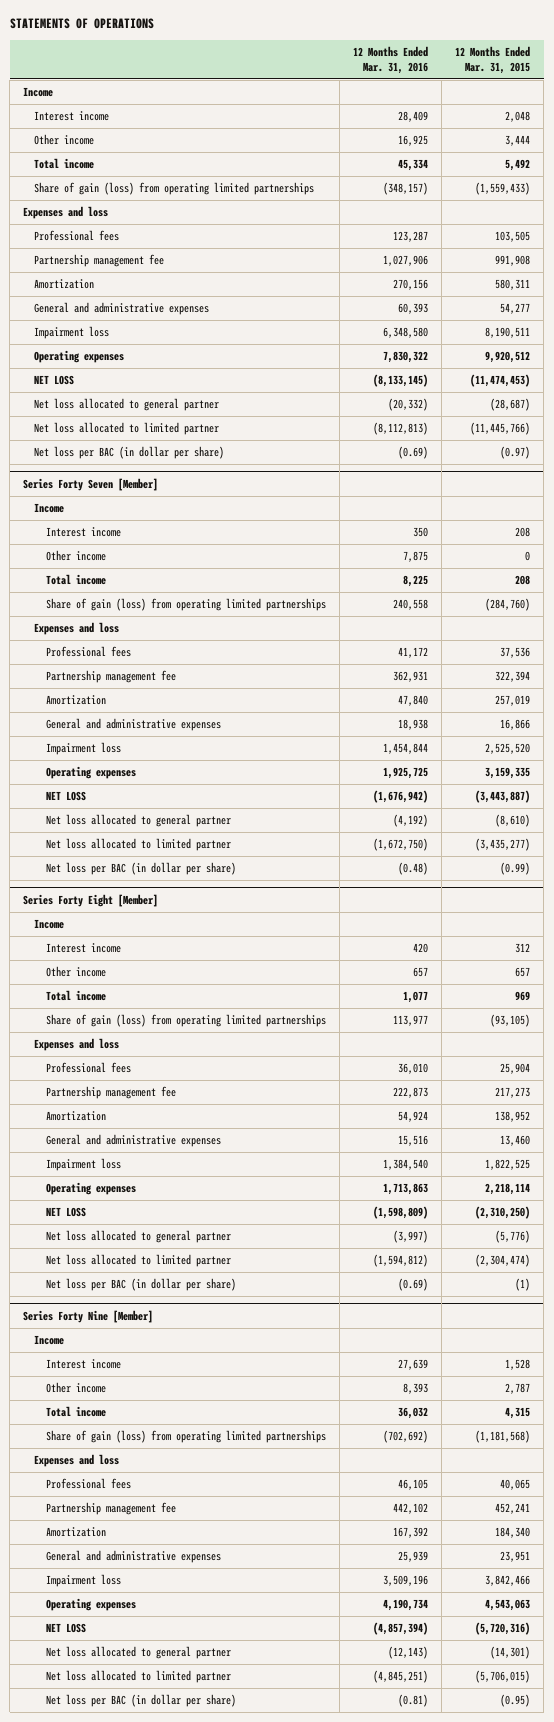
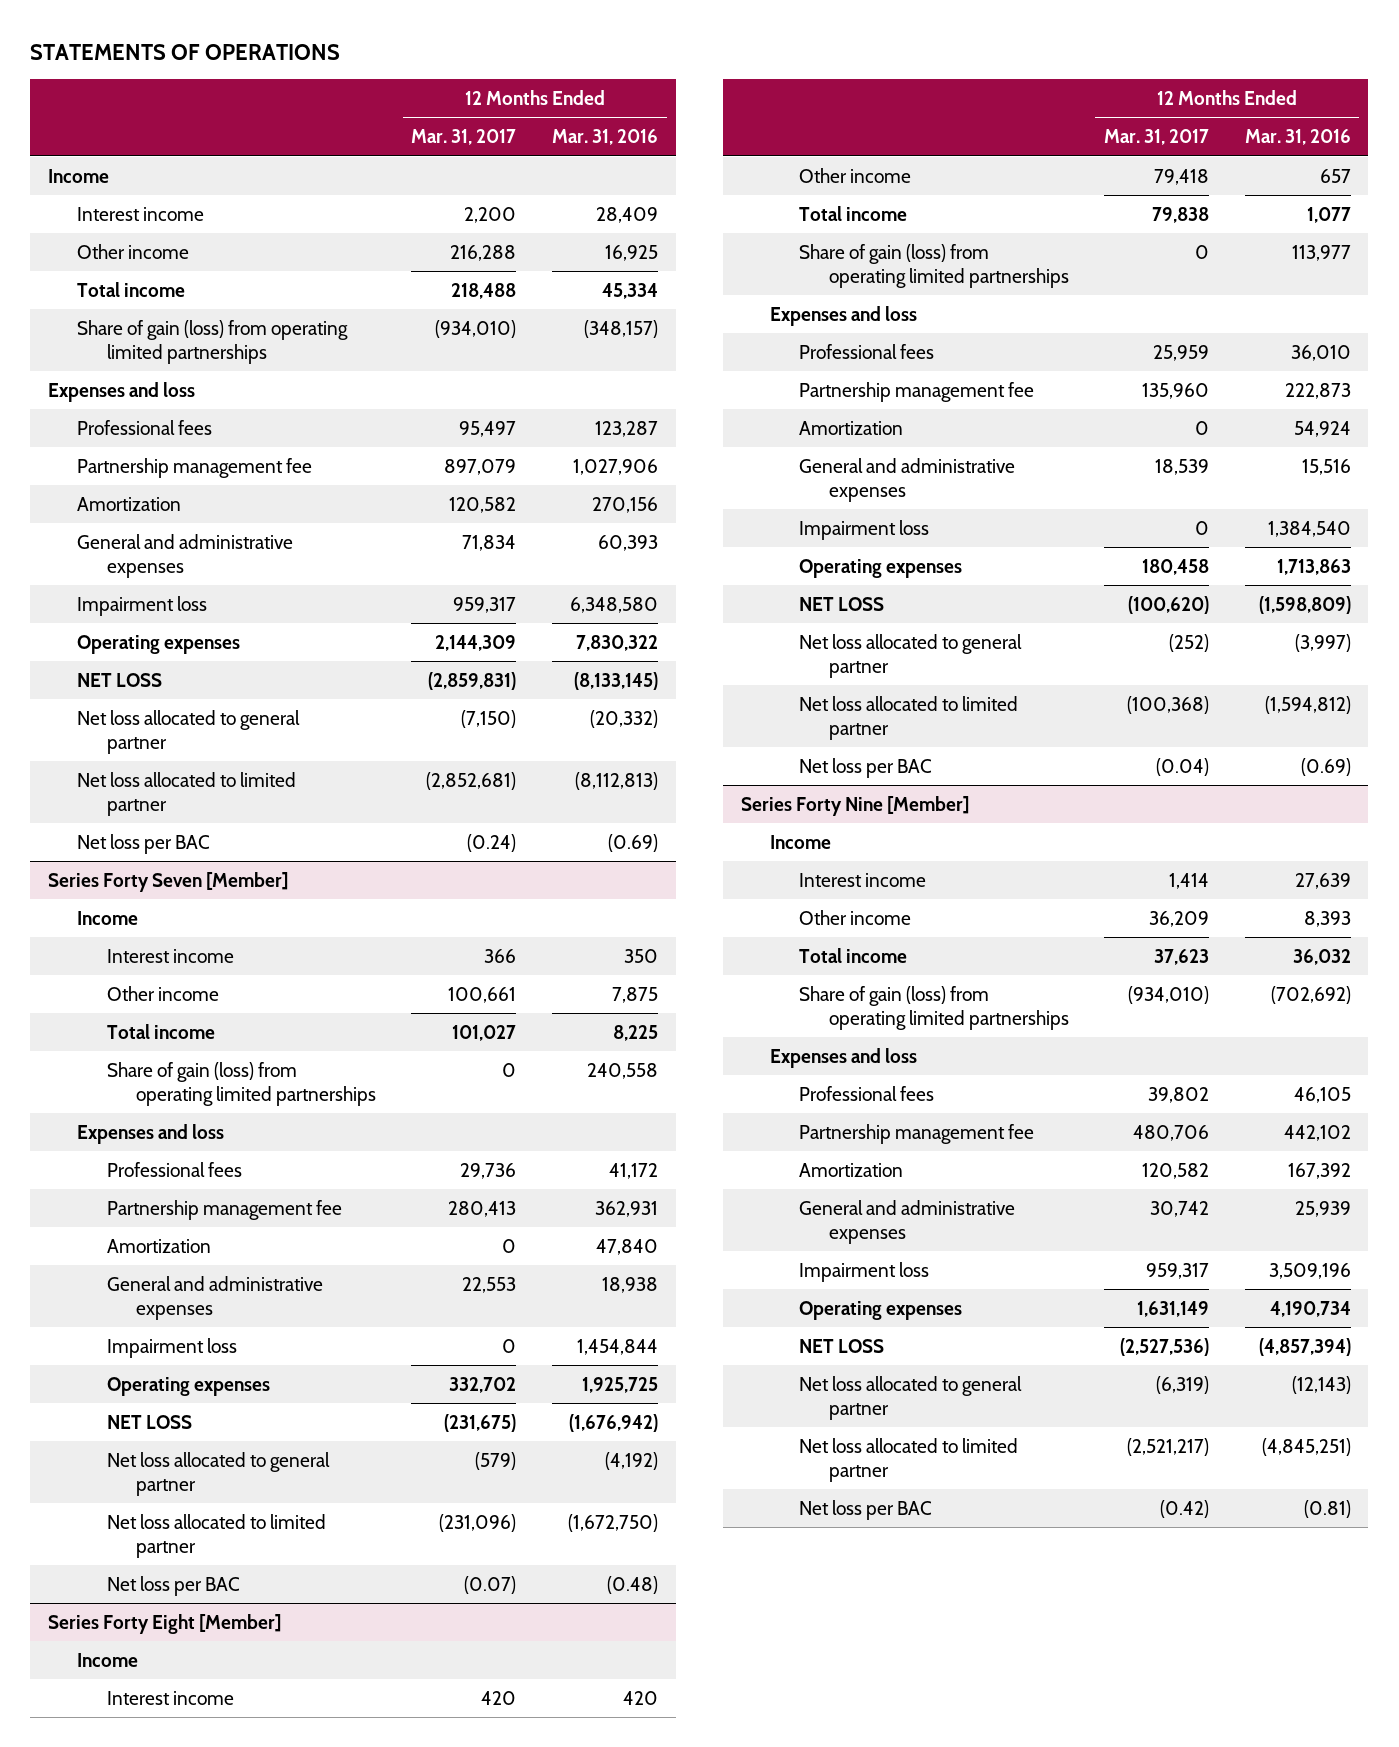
[455,45,531,74] 12 Months Ended Mar. 31, 2015 -> none
none -> [411,129,517,146] Mar. 31, 2017
[34,446,225,460] Net loss per BAC (in dollar per share) -> [77,833,211,854] Net loss per BAC
[45,862,236,876] Net loss per BAC (in dollar per share) -> [106,1575,240,1596] Net loss per BAC
[45,1278,236,1292] Net loss per BAC (in dollar per share) -> [799,757,933,778] Net loss per BAC
[45,1694,236,1708] Net loss per BAC (in dollar per share) -> [799,1499,933,1520] Net loss per BAC

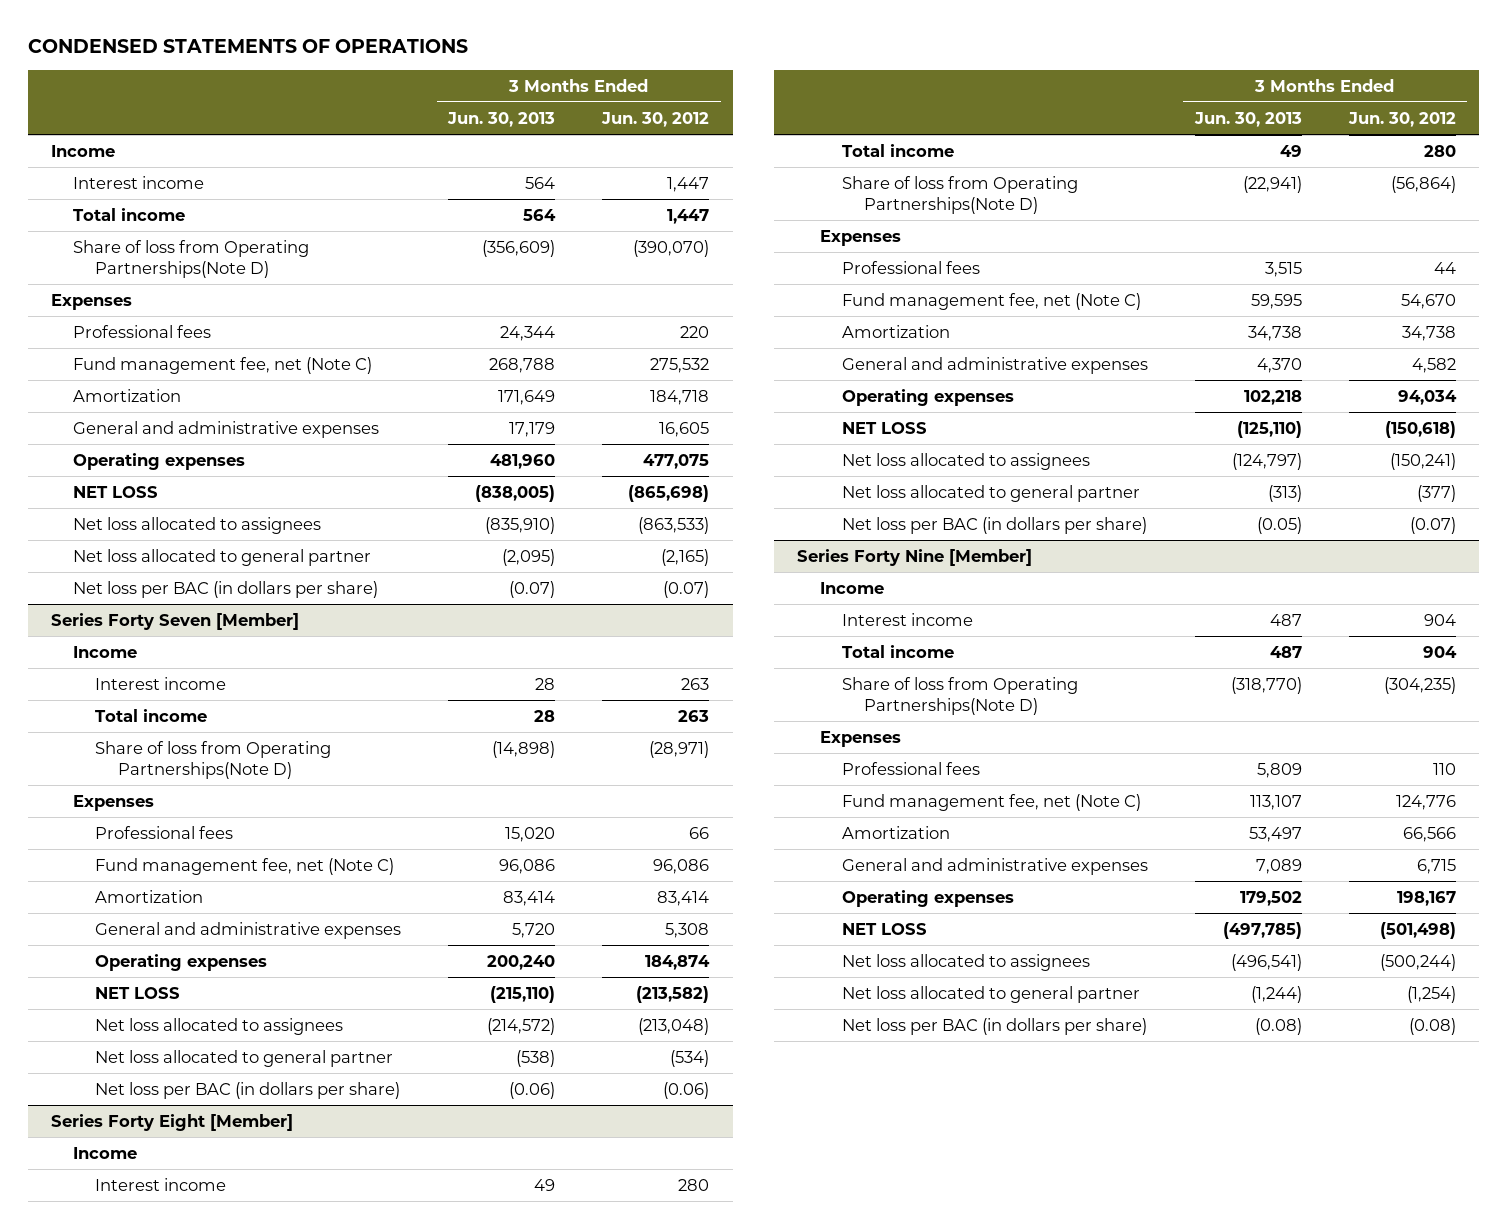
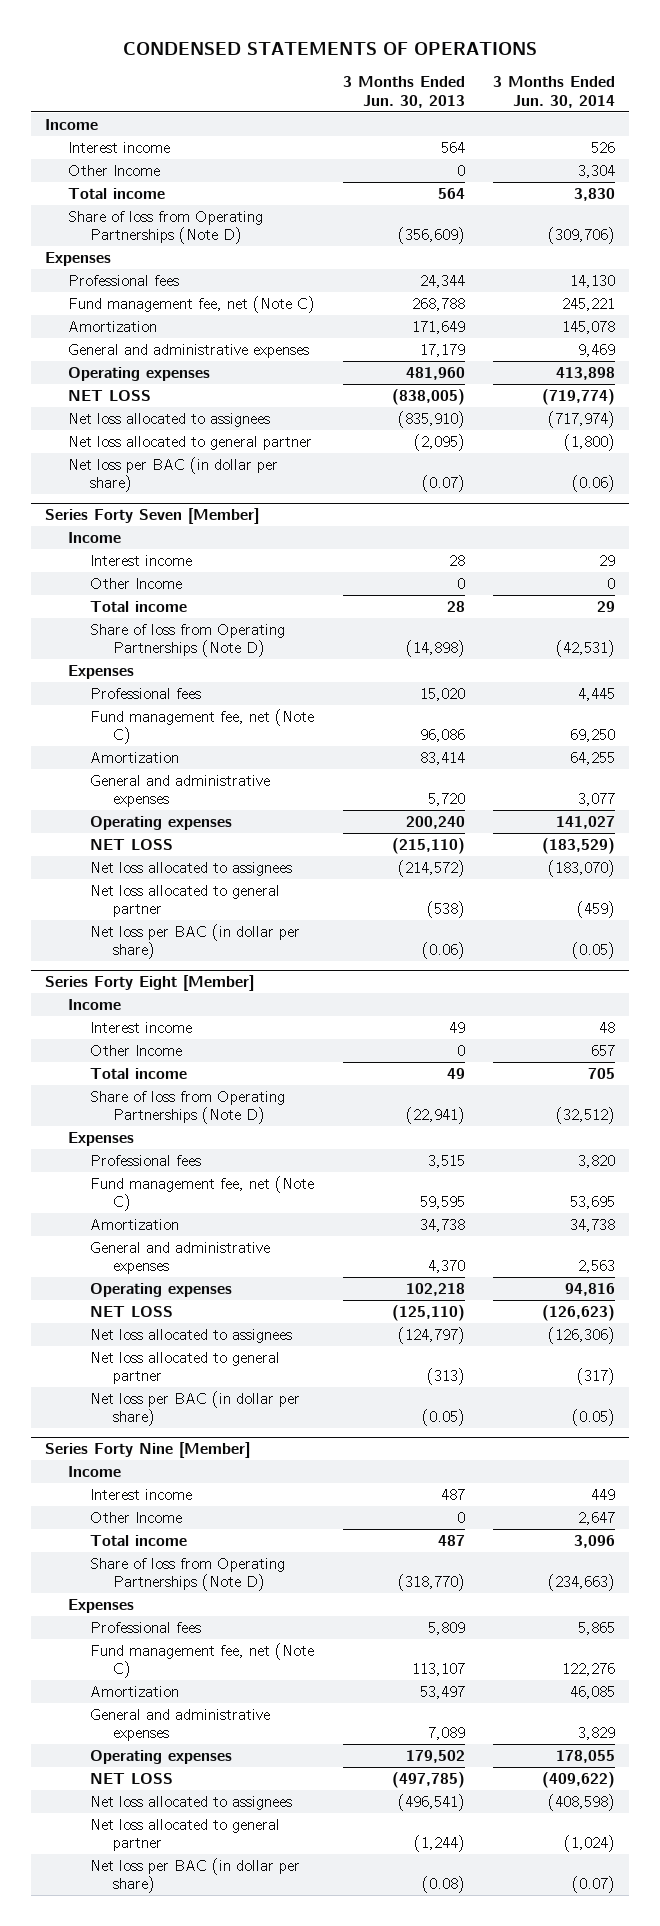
[601,111,710,127] Jun. 30, 2012 -> none
none -> [493,76,616,108] 3 Months Ended Jun. 30, 2014
none -> [67,164,160,176] Other Income
[73,239,310,278] Share of loss from Operating Partnerships(Note D) -> [67,210,263,245] Share of loss from Operating Partnerships (Note D)
[73,580,379,598] Net loss per BAC (in dollars per share) -> [67,456,278,493] Net loss per BAC (in dollar per share)
none -> [90,577,183,589] Other Income
[95,740,332,779] Share of loss from Operating Partnerships(Note D) -> [90,623,286,658] Share of loss from Operating Partnerships (Note D)
[95,1081,401,1099] Net loss per BAC (in dollars per share) -> [90,923,301,960] Net loss per BAC (in dollar per share)
none -> [90,1044,183,1056] Other Income
[841,175,1078,214] Share of loss from Operating Partnerships(Note D) -> [90,1090,286,1125] Share of loss from Operating Partnerships (Note D)
[841,516,1147,534] Net loss per BAC (in dollars per share) -> [90,1390,301,1427] Net loss per BAC (in dollar per share)
none -> [90,1511,183,1523] Other Income
[841,676,1078,715] Share of loss from Operating Partnerships(Note D) -> [90,1557,286,1592] Share of loss from Operating Partnerships (Note D)
[841,1017,1147,1035] Net loss per BAC (in dollars per share) -> [90,1857,301,1894] Net loss per BAC (in dollar per share)

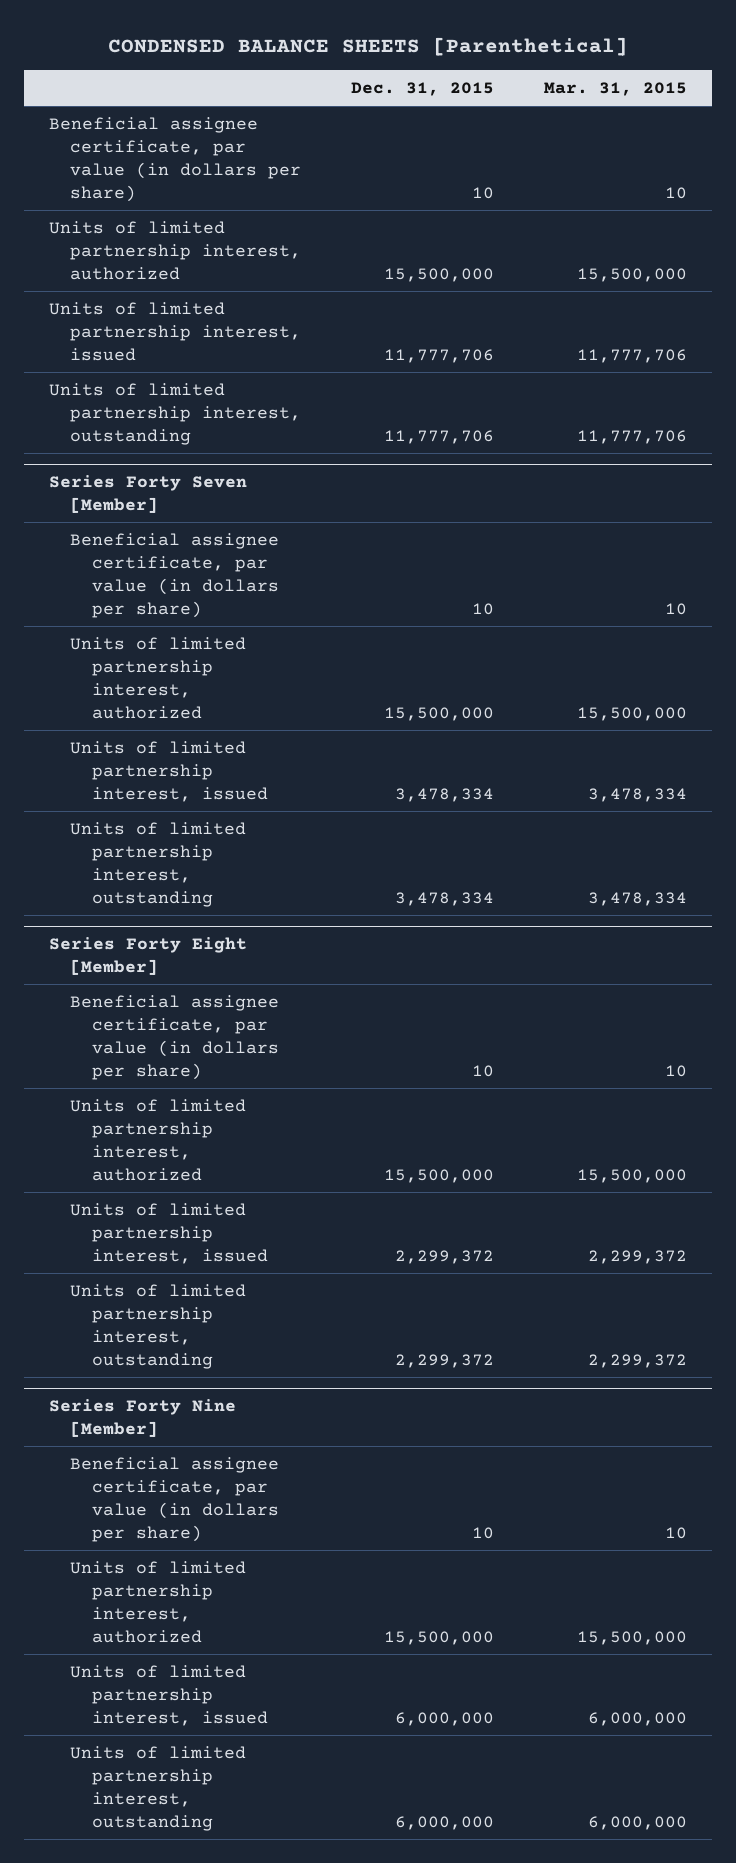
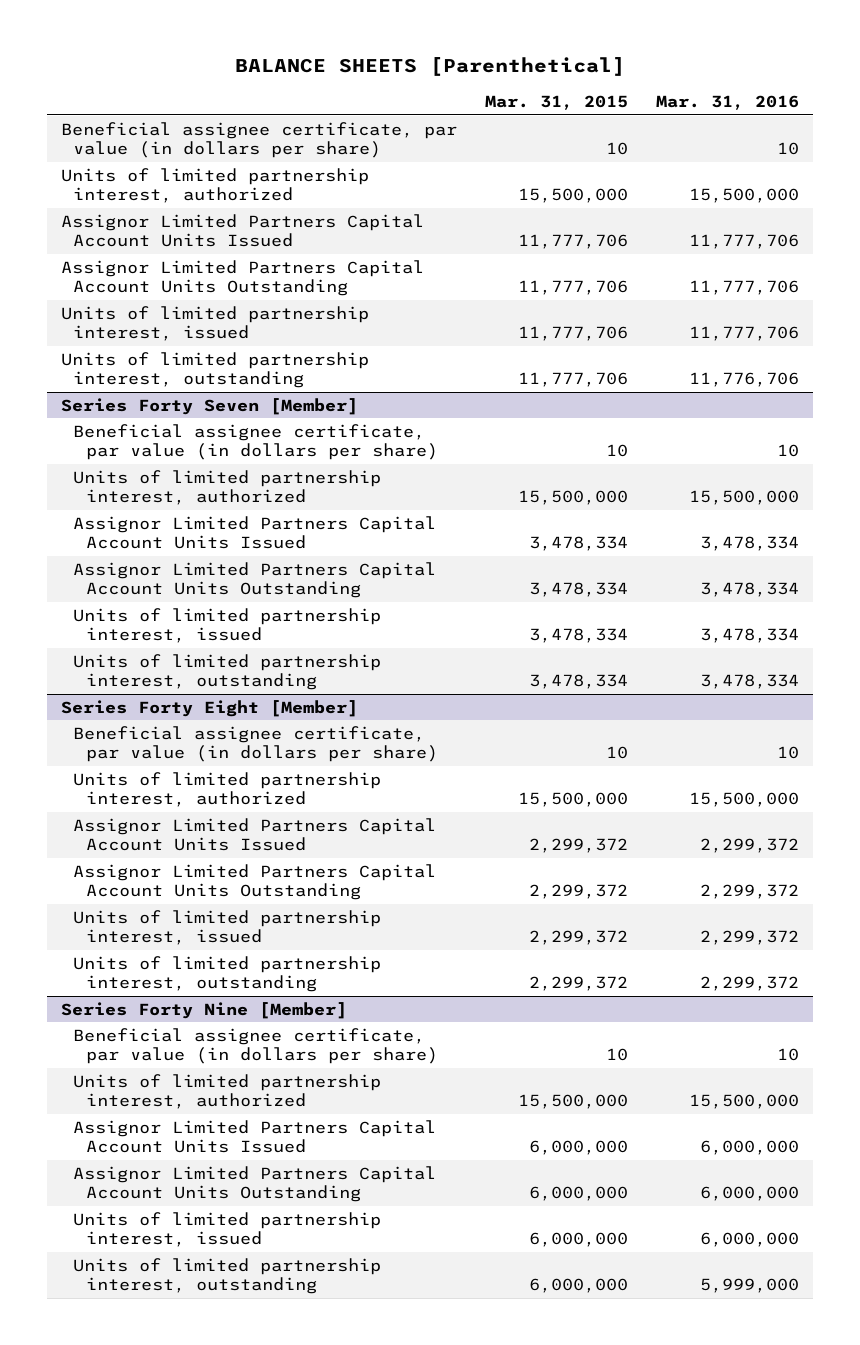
[108,37,629,57] CONDENSED BALANCE SHEETS [Parenthetical] -> [235,57,626,77] BALANCE SHEETS [Parenthetical]
[351,81,495,96] Dec. 31, 2015 -> none
none -> [655,95,799,111] Mar. 31, 2016
none -> [61,213,425,248] Assignor Limited Partners Capital Account Units Issued
none -> [61,259,425,297] Assignor Limited Partners Capital Account Units Outstanding
none -> [73,515,437,550] Assignor Limited Partners Capital Account Units Issued
none -> [73,561,437,599] Assignor Limited Partners Capital Account Units Outstanding
none -> [73,817,437,852] Assignor Limited Partners Capital Account Units Issued
none -> [73,863,437,901] Assignor Limited Partners Capital Account Units Outstanding
none -> [73,1119,437,1154] Assignor Limited Partners Capital Account Units Issued
none -> [73,1165,437,1203] Assignor Limited Partners Capital Account Units Outstanding

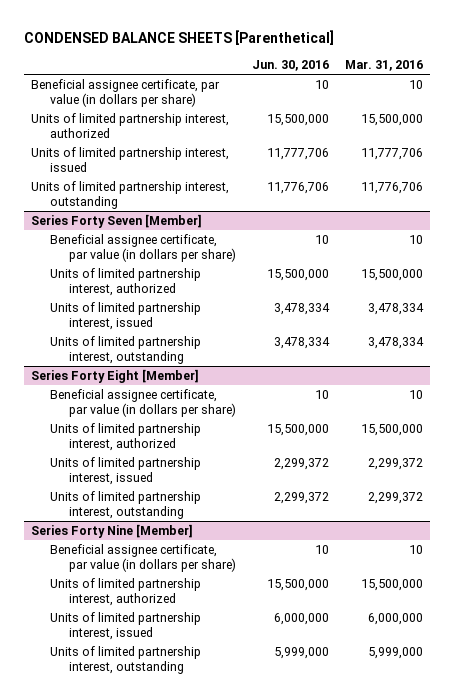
[235,57,626,77] BALANCE SHEETS [Parenthetical] -> [23,29,334,45] CONDENSED BALANCE SHEETS [Parenthetical]
[485,95,629,111] Mar. 31, 2015 -> none
none -> [252,59,330,71] Jun. 30, 2016
[61,213,425,248] Assignor Limited Partners Capital Account Units Issued -> none
[61,259,425,297] Assignor Limited Partners Capital Account Units Outstanding -> none
[73,515,437,550] Assignor Limited Partners Capital Account Units Issued -> none
[73,561,437,599] Assignor Limited Partners Capital Account Units Outstanding -> none
[73,817,437,852] Assignor Limited Partners Capital Account Units Issued -> none
[73,863,437,901] Assignor Limited Partners Capital Account Units Outstanding -> none
[73,1119,437,1154] Assignor Limited Partners Capital Account Units Issued -> none
[73,1165,437,1203] Assignor Limited Partners Capital Account Units Outstanding -> none

